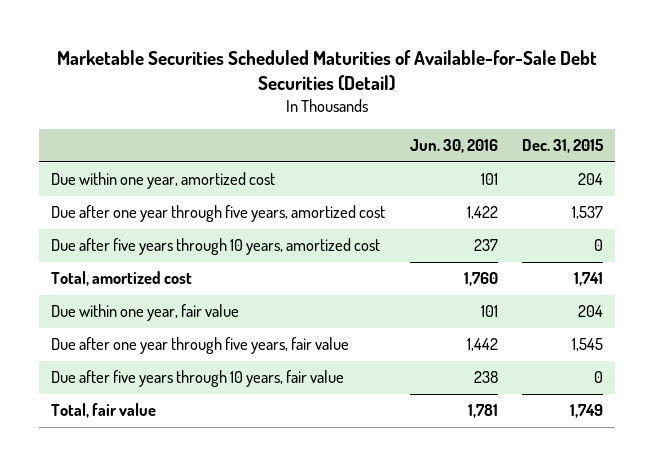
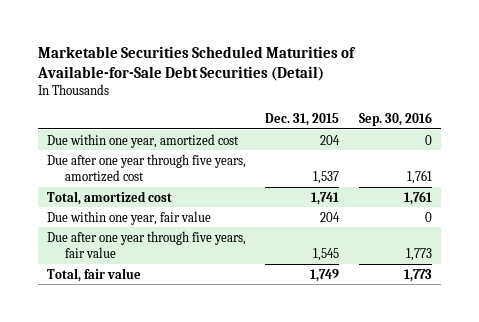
[409,139,498,154] Jun. 30, 2016 -> none
none -> [358,111,432,126] Sep. 30, 2016
[51,238,381,256] Due after five years through 10 years, amortized cost -> none
[51,370,345,388] Due after five years through 10 years, fair value -> none

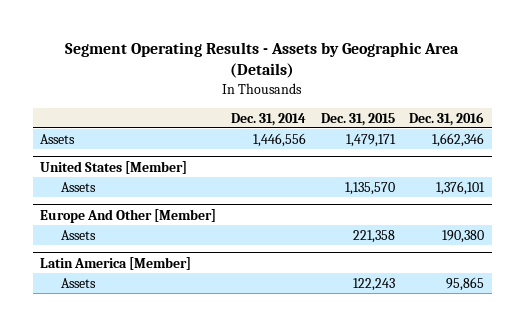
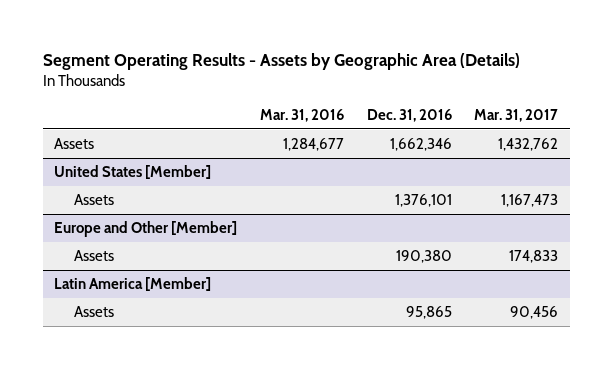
[230,112,306,126] Dec. 31, 2014 -> none
[320,112,395,126] Dec. 31, 2015 -> none
none -> [259,109,344,123] Mar. 31, 2016
none -> [474,109,559,123] Mar. 31, 2017
[39,208,216,223] Europe And Other [Member] -> [54,221,238,238] Europe and Other [Member]

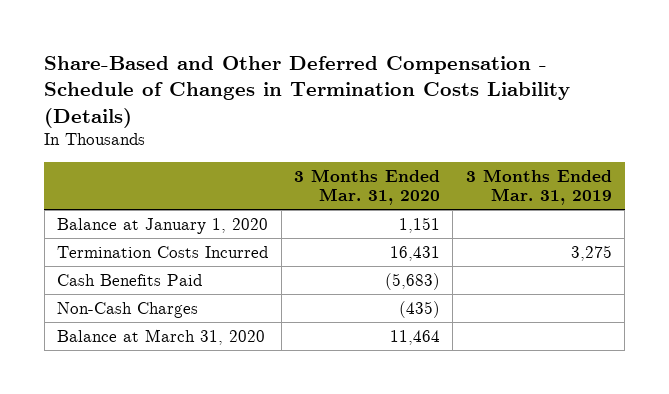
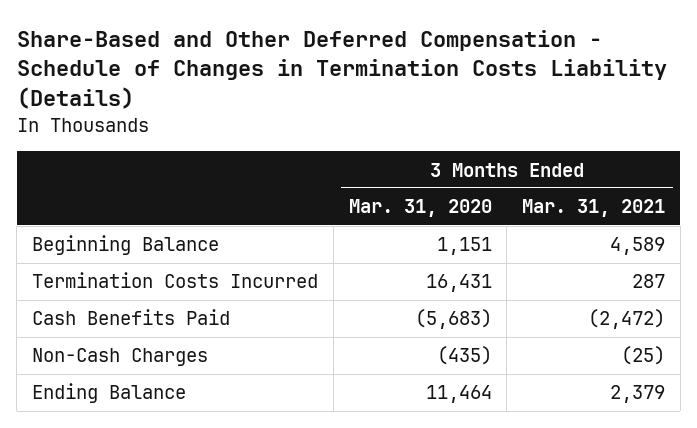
[465,168,612,206] 3 Months Ended Mar. 31, 2019 -> none
none -> [521,199,665,218] Mar. 31, 2021
[57,217,269,234] Balance at January 1, 2020 -> [32,235,220,256] Beginning Balance
[57,328,266,345] Balance at March 31, 2020 -> [32,383,187,404] Ending Balance

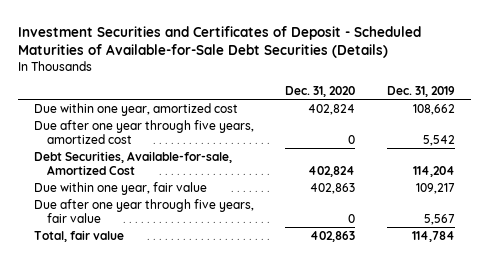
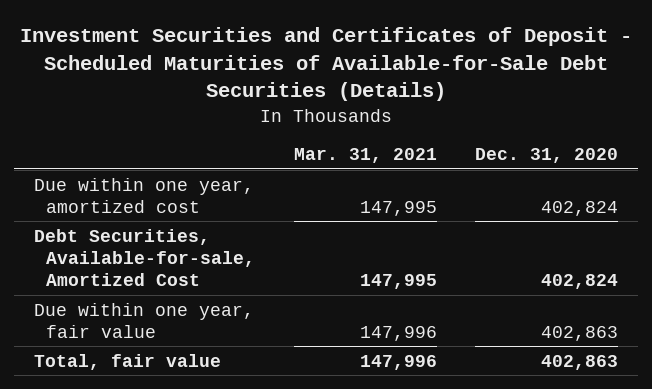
[386,86,455,98] Dec. 31, 2019 -> none
none -> [293,147,437,163] Mar. 31, 2021
[33,119,254,144] Due after one year through five years, amortized cost -> none
[33,198,254,223] Due after one year through five years, fair value -> none

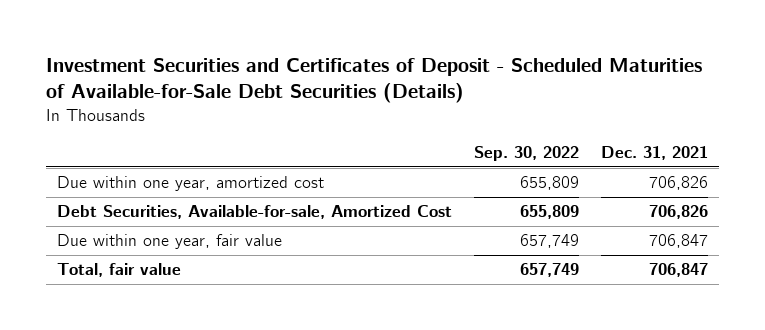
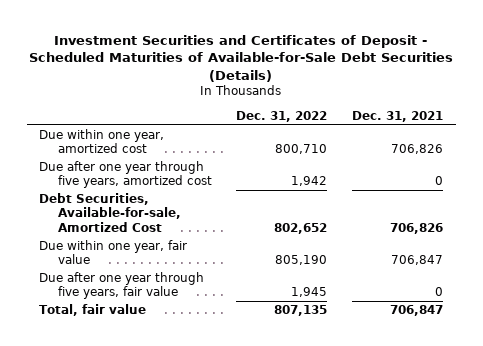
[474,146,580,162] Sep. 30, 2022 -> none
none -> [236,111,328,123] Dec. 31, 2022
none -> [39,161,212,189] Due after one year through five years, amortized cost
none -> [39,272,205,300] Due after one year through five years, fair value

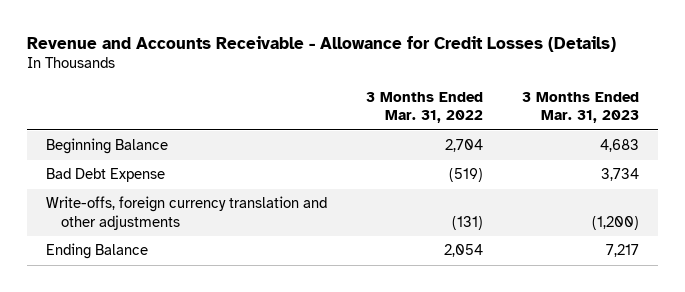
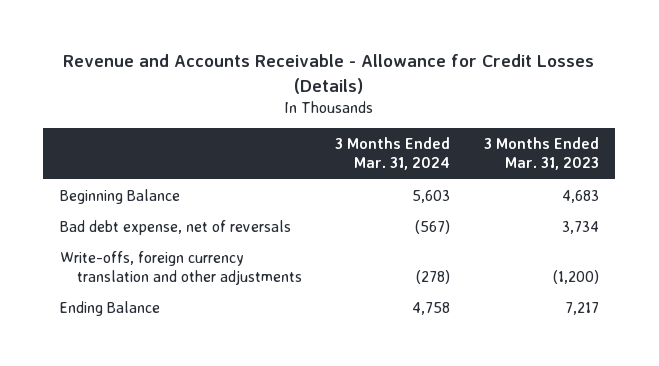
[365,91,483,124] 3 Months Ended Mar. 31, 2022 -> none
none -> [335,137,451,171] 3 Months Ended Mar. 31, 2024
[45,168,165,183] Bad Debt Expense -> [59,219,291,235] Bad debt expense, net of reversals

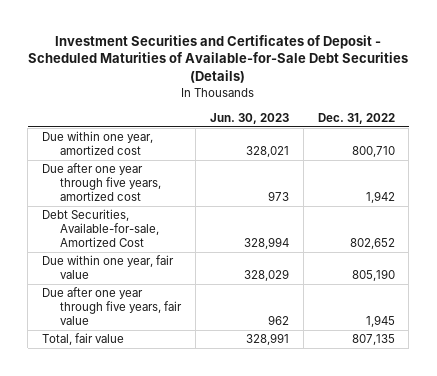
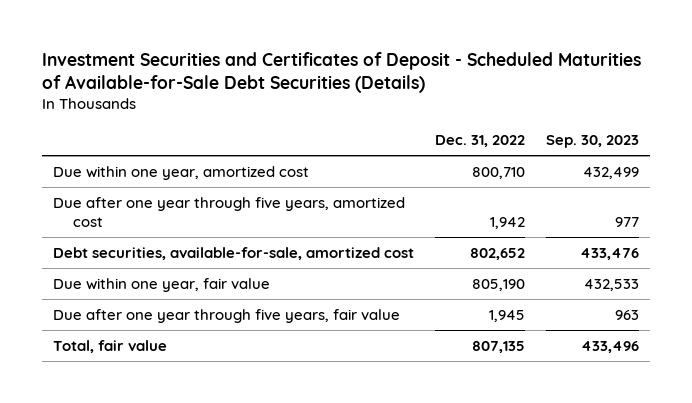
[209,112,289,124] Jun. 30, 2023 -> none
none -> [546,135,640,149] Sep. 30, 2023
[42,209,160,247] Debt Securities, Available-for-sale, Amortized Cost -> [52,246,414,260] Debt securities, available-for-sale, amortized cost

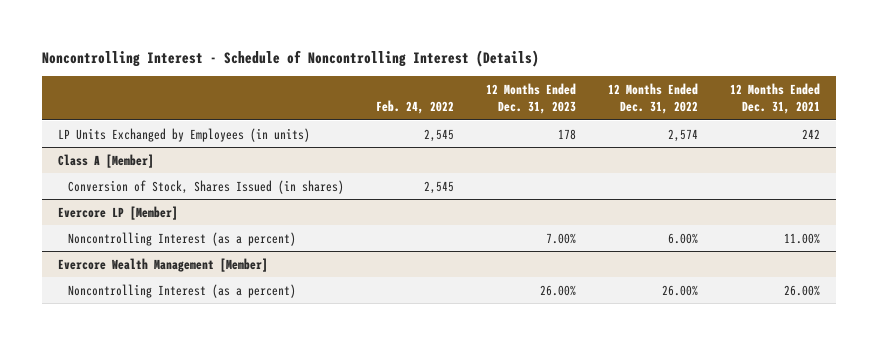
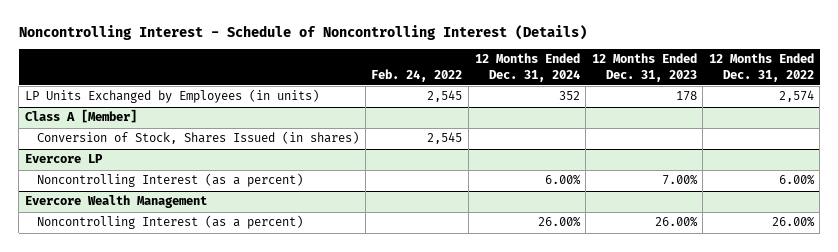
[729,82,820,115] 12 Months Ended Dec. 31, 2021 -> none
none -> [474,53,580,82] 12 Months Ended Dec. 31, 2024
[58,205,179,220] Evercore LP [Member] -> [24,154,103,164] Evercore LP
[58,257,269,272] Evercore Wealth Management [Member] -> [24,195,207,209] Evercore Wealth Management

